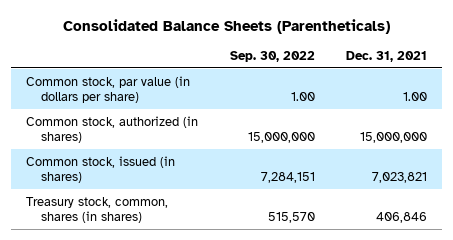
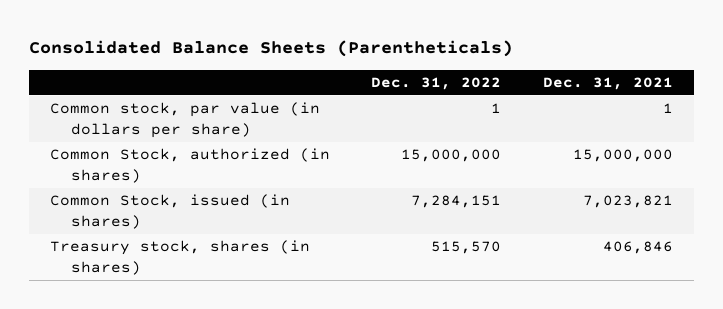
[229,51,315,63] Sep. 30, 2022 -> none
none -> [371,76,502,90] Dec. 31, 2022
[402,92,427,102] 1.00 -> [663,103,674,114] 1
[26,115,199,144] Common stock, authorized (in shares) -> [49,148,330,184] Common Stock, authorized (in shares)
[26,155,176,184] Common stock, issued (in shares) -> [49,194,290,230] Common Stock, issued (in shares)
[26,196,169,224] Treasury stock, common, shares (in shares) -> [49,240,310,276] Treasury stock, shares (in shares)

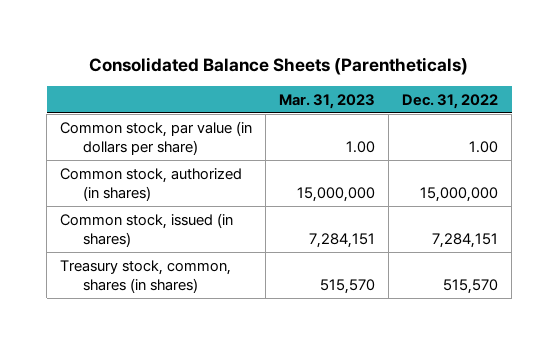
[543,76,674,90] Dec. 31, 2021 -> none
none -> [279,93,376,109] Mar. 31, 2023
[491,103,502,114] 1 -> [469,141,499,154] 1.00
[49,148,330,184] Common Stock, authorized (in shares) -> [60,167,243,202] Common stock, authorized (in shares)
[49,194,290,230] Common Stock, issued (in shares) -> [60,212,234,248] Common stock, issued (in shares)
[49,240,310,276] Treasury stock, shares (in shares) -> [60,259,232,294] Treasury stock, common, shares (in shares)

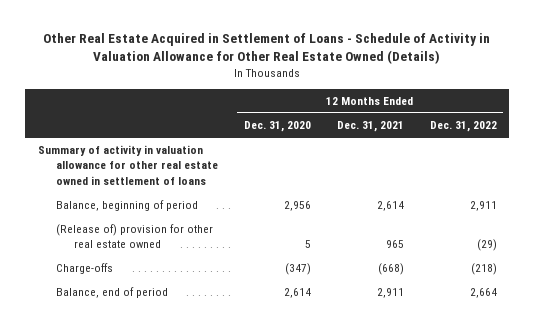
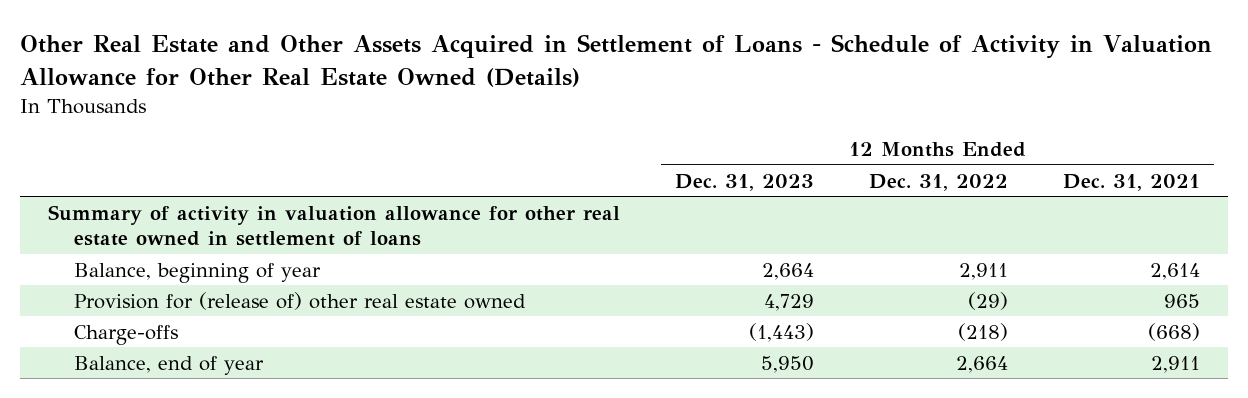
[43,32,491,64] Other Real Estate Acquired in Settlement of Loans - Schedule of Activity in Valuation Allowance for Other Real Estate Owned (Details) -> [20,34,1213,87] Other Real Estate and Other Assets Acquired in Settlement of Loans - Schedule of Activity in Valuation Allowance for Other Real Estate Owned (Details)
[243,121,311,133] Dec. 31, 2020 -> none
none -> [674,173,814,191] Dec. 31, 2023
[55,200,198,212] Balance, beginning of period -> [74,262,322,283] Balance, beginning of year
[55,224,213,249] (Release of) provision for other real estate owned -> [74,291,527,310] Provision for (release of) other real estate owned
[55,287,168,299] Balance, end of period -> [74,355,265,375] Balance, end of year

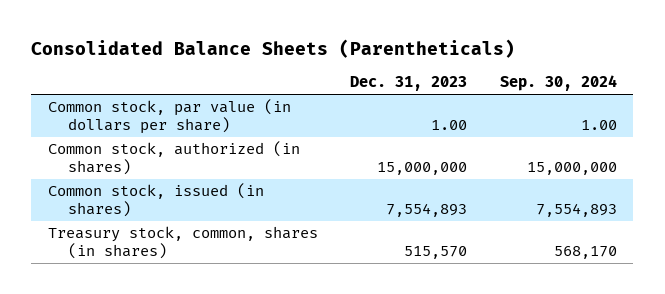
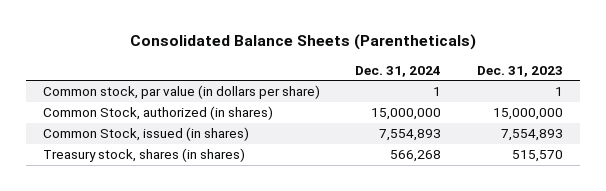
[499,75,617,92] Sep. 30, 2024 -> none
none -> [355,65,442,77] Dec. 31, 2024
[431,120,468,131] 1.00 -> [554,86,563,96] 1
[47,141,300,176] Common stock, authorized (in shares) -> [43,105,274,120] Common Stock, authorized (in shares)
[47,183,264,218] Common stock, issued (in shares) -> [43,126,250,141] Common Stock, issued (in shares)
[47,226,318,260] Treasury stock, common, shares (in shares) -> [43,147,246,162] Treasury stock, shares (in shares)

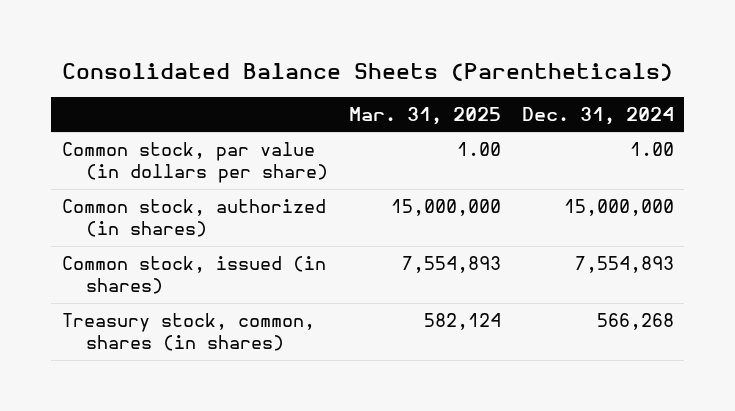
[476,65,563,77] Dec. 31, 2023 -> none
none -> [348,106,501,125] Mar. 31, 2025
[433,86,442,96] 1 -> [629,142,674,157] 1.00
[43,105,274,120] Common Stock, authorized (in shares) -> [61,199,326,238] Common stock, authorized (in shares)
[43,126,250,141] Common Stock, issued (in shares) -> [61,256,326,295] Common stock, issued (in shares)
[43,147,246,162] Treasury stock, shares (in shares) -> [61,313,315,352] Treasury stock, common, shares (in shares)

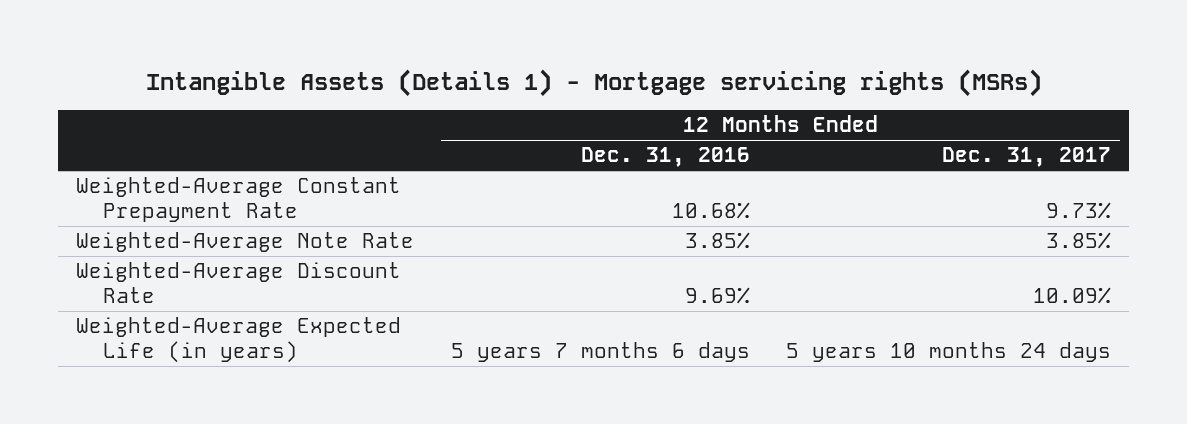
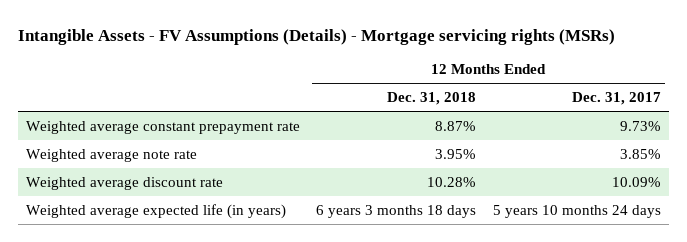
[145,68,1042,97] Intangible Assets (Details 1) - Mortgage servicing rights (MSRs) -> [17,28,615,45] Intangible Assets - FV Assumptions (Details) - Mortgage servicing rights (MSRs)
[580,147,750,168] Dec. 31, 2016 -> none
none -> [387,92,477,106] Dec. 31, 2018
[76,177,402,223] Weighted-Average Constant Prepayment Rate -> [26,120,301,134] Weighted average constant prepayment rate
[76,232,415,253] Weighted-Average Note Rate -> [26,148,198,162] Weighted average note rate
[76,262,402,304] Weighted-Average Discount Rate -> [26,176,224,190] Weighted average discount rate
[76,317,402,364] Weighted-Average Expected Life (in years) -> [26,203,287,219] Weighted average expected life (in years)

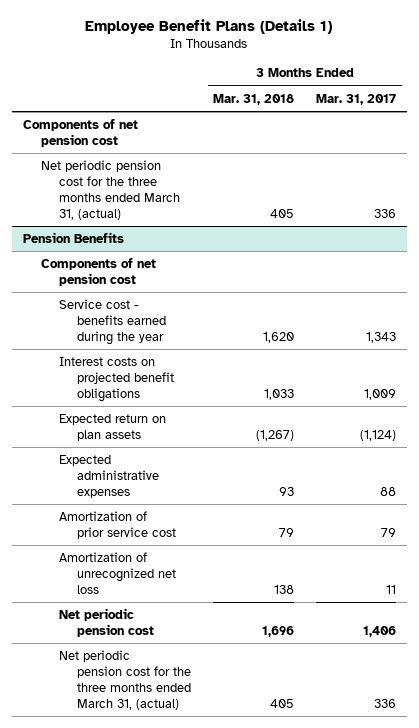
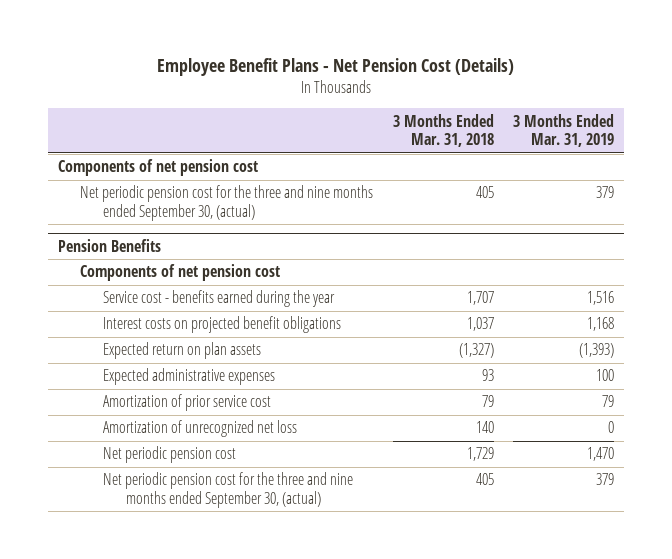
[85,18,333,34] Employee Benefit Plans (Details 1) -> [157,58,515,77] Employee Benefit Plans - Net Pension Cost (Details)
[316,93,397,105] Mar. 31, 2017 -> none
none -> [513,113,615,148] 3 Months Ended Mar. 31, 2019
[40,159,180,220] Net periodic pension cost for the three months ended March 31, (actual) -> [80,185,374,221] Net periodic pension cost for the three and nine months ended September 30, (actual)
[263,331,295,343] 1,620 -> [466,291,494,306] 1,707
[264,388,295,400] 1,033 -> [466,317,494,332] 1,037
[256,429,295,441] (1,267) -> [458,343,494,359] (1,327)
[274,584,295,594] 138 -> [475,421,494,434] 140
[262,625,295,637] 1,696 -> [466,447,494,462] 1,729
[58,649,192,710] Net periodic pension cost for the three months ended March 31, (actual) -> [103,472,354,508] Net periodic pension cost for the three and nine months ended September 30, (actual)

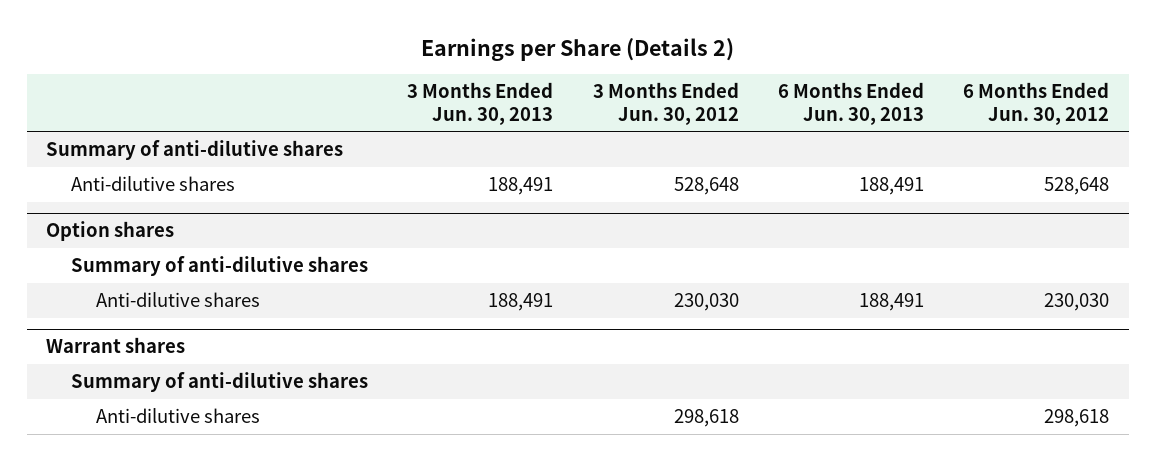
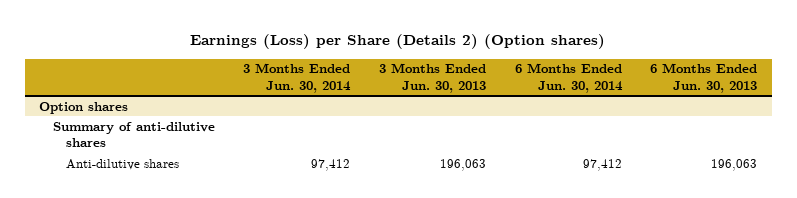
[420,37,734,61] Earnings per Share (Details 2) -> [190,34,606,50] Earnings (Loss) per Share (Details 2) (Option shares)
[592,82,739,125] 3 Months Ended Jun. 30, 2012 -> none
[963,82,1110,125] 6 Months Ended Jun. 30, 2012 -> none
none -> [243,63,352,93] 3 Months Ended Jun. 30, 2014
none -> [514,63,623,93] 6 Months Ended Jun. 30, 2014
[46,140,344,161] Summary of anti-dilutive shares -> none
[71,176,236,192] Anti-dilutive shares -> none
[46,337,186,354] Warrant shares -> none
[71,372,369,393] Summary of anti-dilutive shares -> none
[95,408,260,424] Anti-dilutive shares -> none
[488,293,554,312] 188,491 -> [439,158,486,171] 196,063
[858,293,924,312] 188,491 -> [711,158,758,171] 196,063

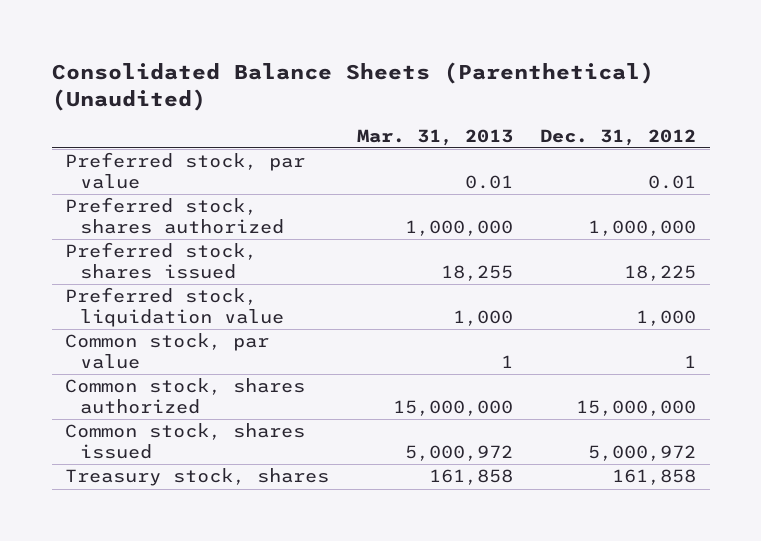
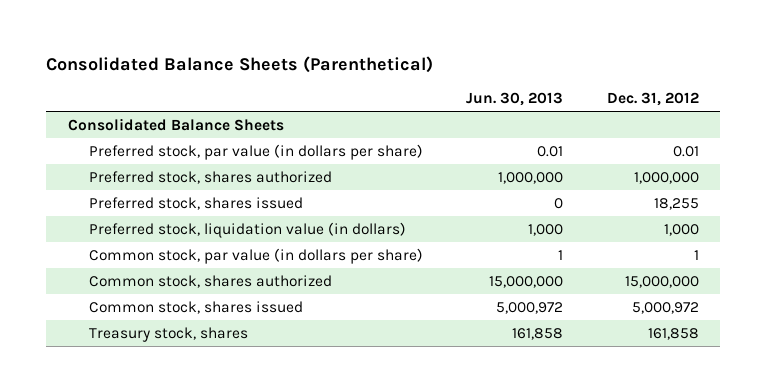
[51,61,654,111] Consolidated Balance Sheets (Parenthetical) (Unaudited) -> [46,56,434,74] Consolidated Balance Sheets (Parenthetical)
[356,128,513,146] Mar. 31, 2013 -> none
none -> [466,92,564,107] Jun. 30, 2013
none -> [67,117,284,131] Consolidated Balance Sheets
[65,152,306,189] Preferred stock, par value -> [88,143,423,160] Preferred stock, par value (in dollars per share)
[623,264,696,281] 18,225 -> [653,197,699,210] 18,255
[65,287,285,327] Preferred stock, liquidation value -> [88,221,406,238] Preferred stock, liquidation value (in dollars)
[65,333,270,369] Common stock, par value -> [88,247,423,264] Common stock, par value (in dollars per share)

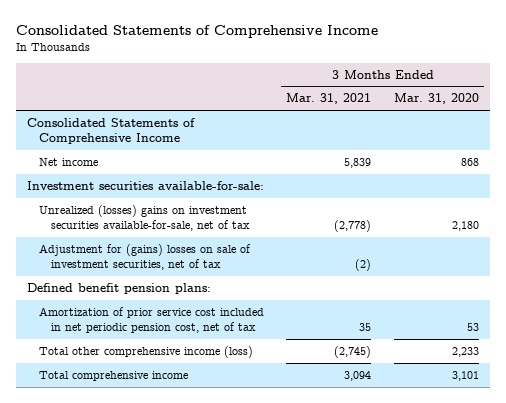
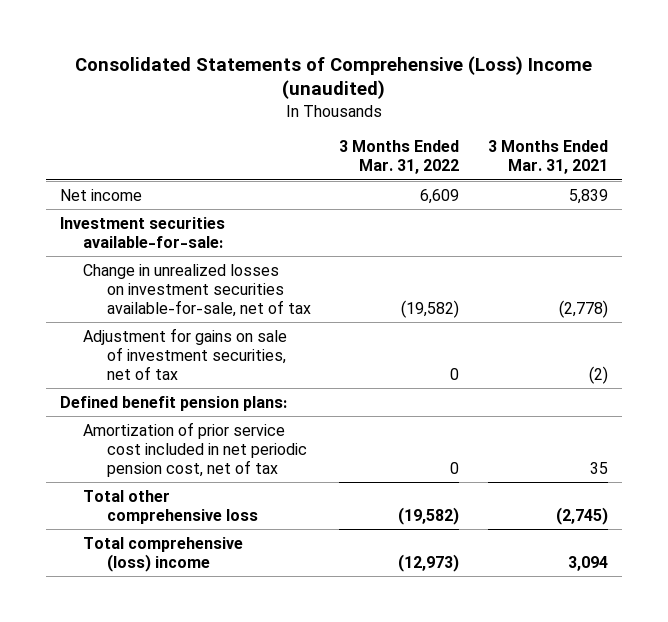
[16,24,379,38] Consolidated Statements of Comprehensive Income -> [74,55,592,100] Consolidated Statements of Comprehensive (Loss) Income (unaudited)
[393,93,479,105] Mar. 31, 2020 -> none
none -> [339,140,460,175] 3 Months Ended Mar. 31, 2022
[27,117,196,144] Consolidated Statements of Comprehensive Income -> none
[38,204,250,231] Unrealized (losses) gains on investment securities available-for-sale, net of tax -> [83,263,311,317] Change in unrealized losses on investment securities available-for-sale, net of tax
[38,243,251,270] Adjustment for (gains) losses on sale of investment securities, net of tax -> [83,327,288,380] Adjustment for gains on sale of investment securities, net of tax
[38,345,253,358] Total other comprehensive income (loss) -> [83,489,258,524] Total other comprehensive loss
[38,370,188,381] Total comprehensive income -> [83,536,244,572] Total comprehensive (loss) income

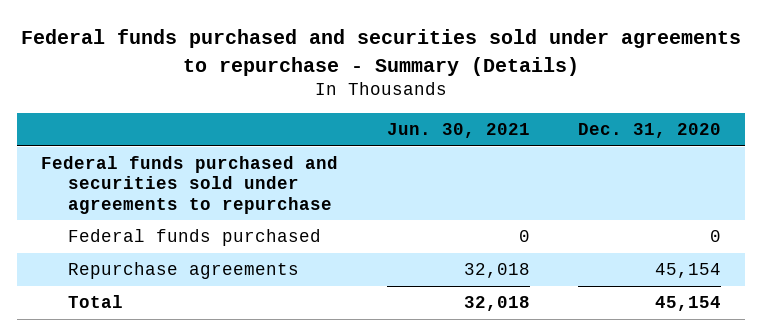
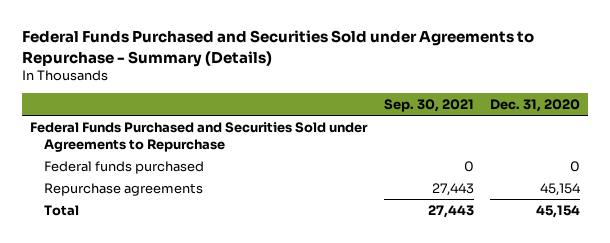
[21,29,742,76] Federal funds purchased and securities sold under agreements to repurchase - Summary (Details) -> [22,30,535,67] Federal Funds Purchased and Securities Sold under Agreements to Repurchase - Summary (Details)
[386,123,530,139] Jun. 30, 2021 -> none
none -> [383,98,474,112] Sep. 30, 2021
[41,156,339,214] Federal funds purchased and securities sold under agreements to repurchase -> [30,121,369,152] Federal Funds Purchased and Securities Sold under Agreements to Repurchase

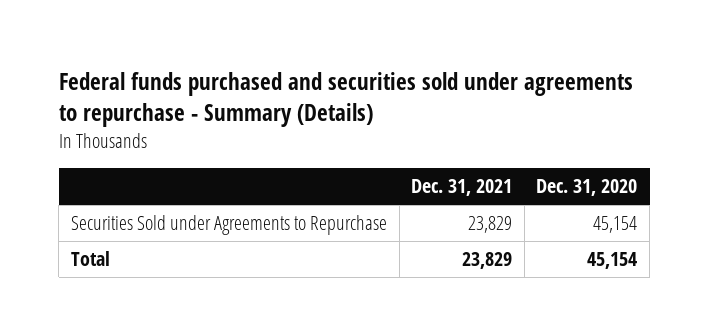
[22,30,535,67] Federal Funds Purchased and Securities Sold under Agreements to Repurchase - Summary (Details) -> [58,71,633,127] Federal funds purchased and securities sold under agreements to repurchase - Summary (Details)
[383,98,474,112] Sep. 30, 2021 -> none
none -> [411,179,513,197] Dec. 31, 2021
[30,121,369,152] Federal Funds Purchased and Securities Sold under Agreements to Repurchase -> none
[43,160,204,174] Federal funds purchased -> none
[43,182,203,196] Repurchase agreements -> [71,215,388,236] Securities Sold under Agreements to Repurchase

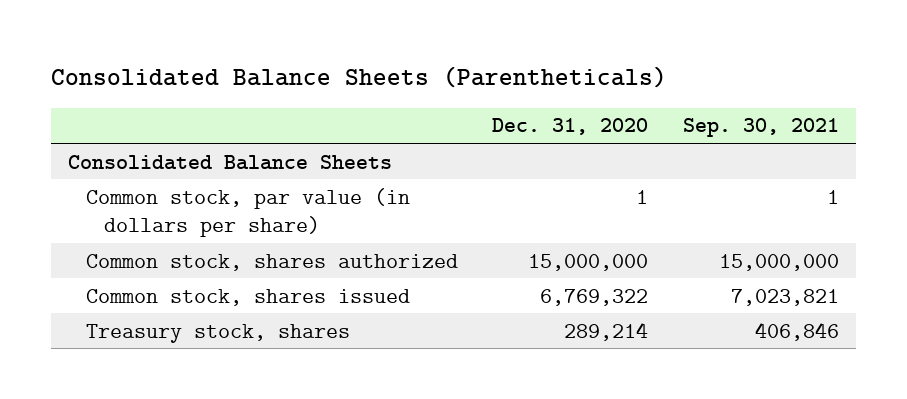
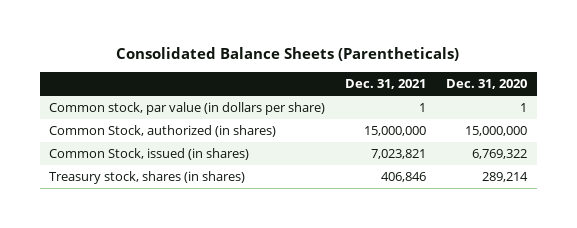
[682,118,839,138] Sep. 30, 2021 -> none
none -> [345,79,427,90] Dec. 31, 2021
[67,154,392,170] Consolidated Balance Sheets -> none
[85,253,458,271] Common stock, shares authorized -> [49,125,277,138] Common Stock, authorized (in shares)
[85,288,410,306] Common stock, shares issued -> [49,148,250,161] Common Stock, issued (in shares)
[85,323,350,343] Treasury stock, shares -> [49,171,246,185] Treasury stock, shares (in shares)

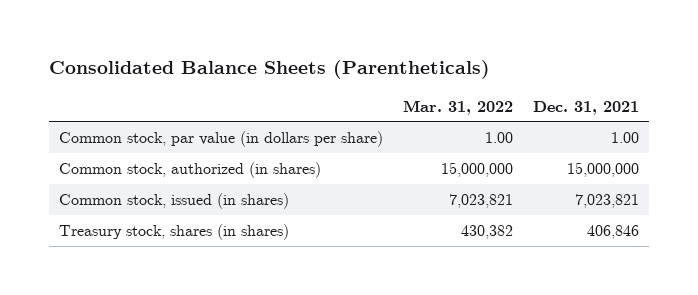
[446,79,528,90] Dec. 31, 2020 -> none
none -> [402,99,513,115] Mar. 31, 2022
[419,103,427,113] 1 -> [610,132,639,144] 1.00
[49,125,277,138] Common Stock, authorized (in shares) -> [58,162,321,179] Common stock, authorized (in shares)
[49,148,250,161] Common Stock, issued (in shares) -> [58,193,289,210] Common stock, issued (in shares)

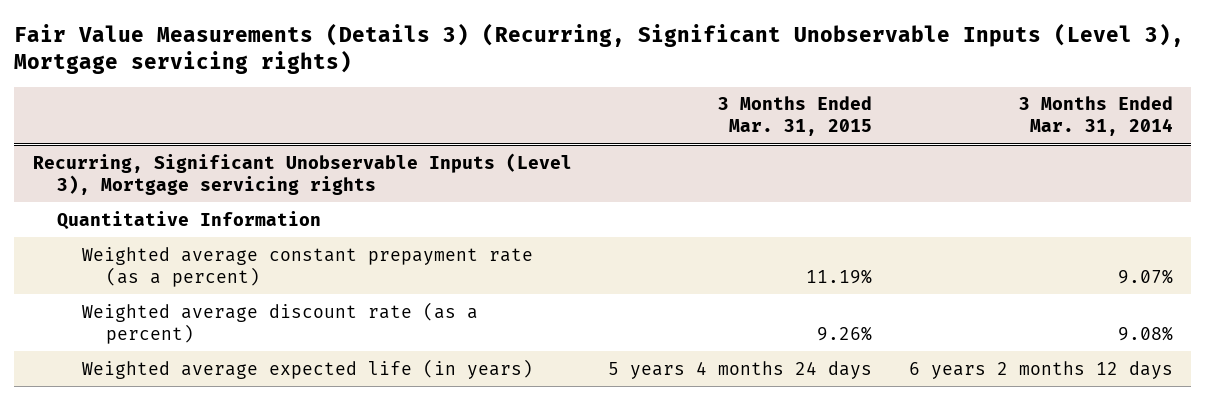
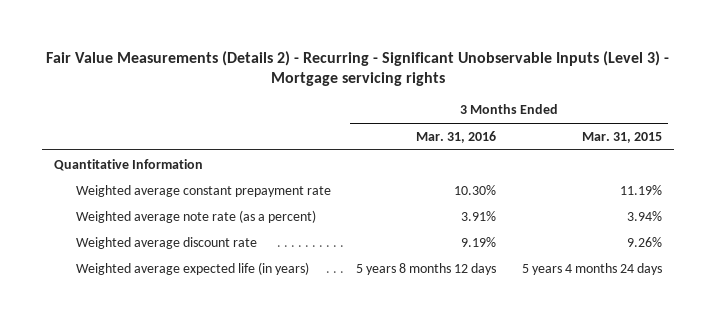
[14,22,1185,74] Fair Value Measurements (Details 3) (Recurring, Significant Unobservable Inputs (Level 3), Mortgage servicing rights) -> [45,50,669,87] Fair Value Measurements (Details 2) - Recurring - Significant Unobservable Inputs (Level 3) - Mortgage servicing rights
[1018,96,1173,137] 3 Months Ended Mar. 31, 2014 -> none
none -> [416,130,497,143] Mar. 31, 2016
[32,152,572,195] Recurring, Significant Unobservable Inputs (Level 3), Mortgage servicing rights -> none
[81,246,533,287] Weighted average constant prepayment rate (as a percent) -> [75,184,331,197] Weighted average constant prepayment rate
none -> [75,209,316,223] Weighted average note rate (as a percent)
[81,301,478,344] Weighted average discount rate (as a percent) -> [75,236,257,249] Weighted average discount rate

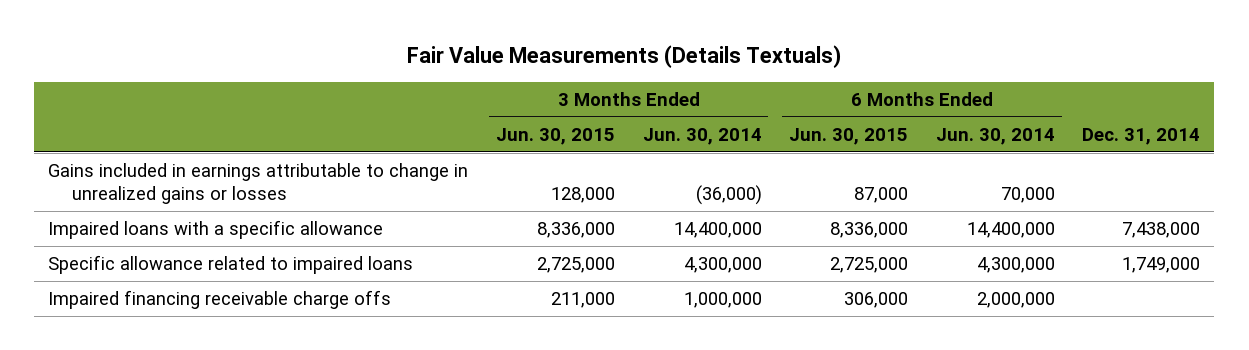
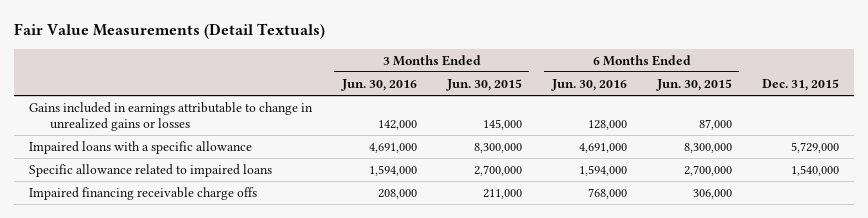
[407,45,842,69] Fair Value Measurements (Details Textuals) -> [13,23,325,40] Fair Value Measurements (Detail Textuals)
[642,127,762,145] Jun. 30, 2014 -> none
[935,127,1055,145] Jun. 30, 2014 -> none
[1082,127,1201,145] Dec. 31, 2014 -> none
none -> [340,78,417,91] Jun. 30, 2016
none -> [550,78,627,91] Jun. 30, 2016
none -> [761,78,839,91] Dec. 31, 2015
[550,186,615,203] 128,000 -> [482,118,522,130] 145,000
[536,222,615,239] 8,336,000 -> [473,143,522,154] 8,300,000
[830,222,909,239] 8,336,000 -> [683,143,732,154] 8,300,000
[536,257,615,274] 2,725,000 -> [473,165,522,177] 2,700,000
[830,257,909,274] 2,725,000 -> [683,165,732,177] 2,700,000

